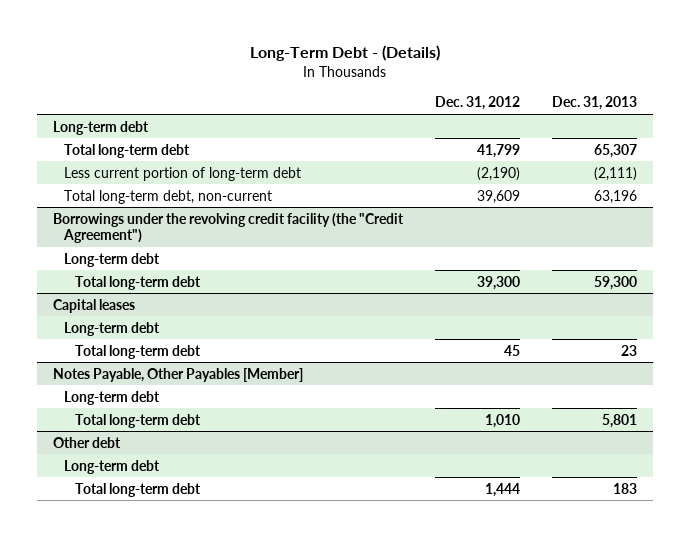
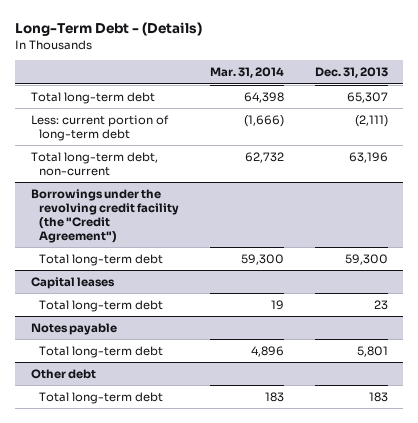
[435,96,521,111] Dec. 31, 2012 -> none
none -> [209,67,284,79] Mar. 31, 2014
[52,120,149,135] Long-term debt -> none
[63,166,301,181] Less current portion of long-term debt -> [30,114,169,141] Less: current portion of long-term debt
[63,252,160,267] Long-term debt -> none
[63,321,160,336] Long-term debt -> none
[52,367,303,382] Notes Payable, Other Payables [Member] -> none
[63,390,160,405] Long-term debt -> none
none -> [30,322,117,335] Notes payable
[63,459,160,474] Long-term debt -> none

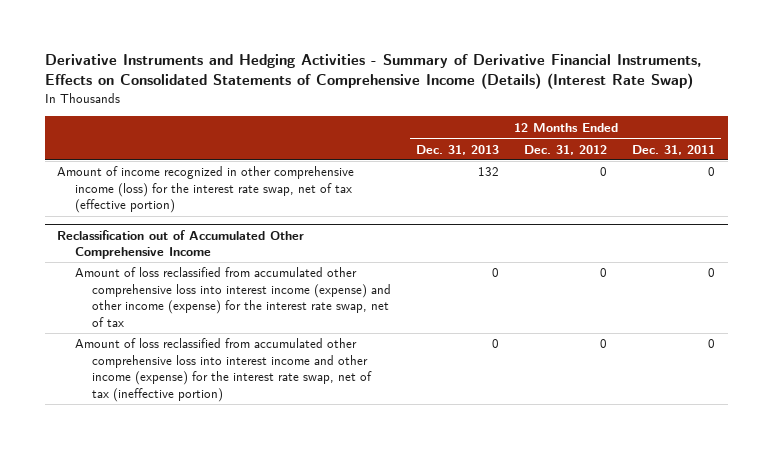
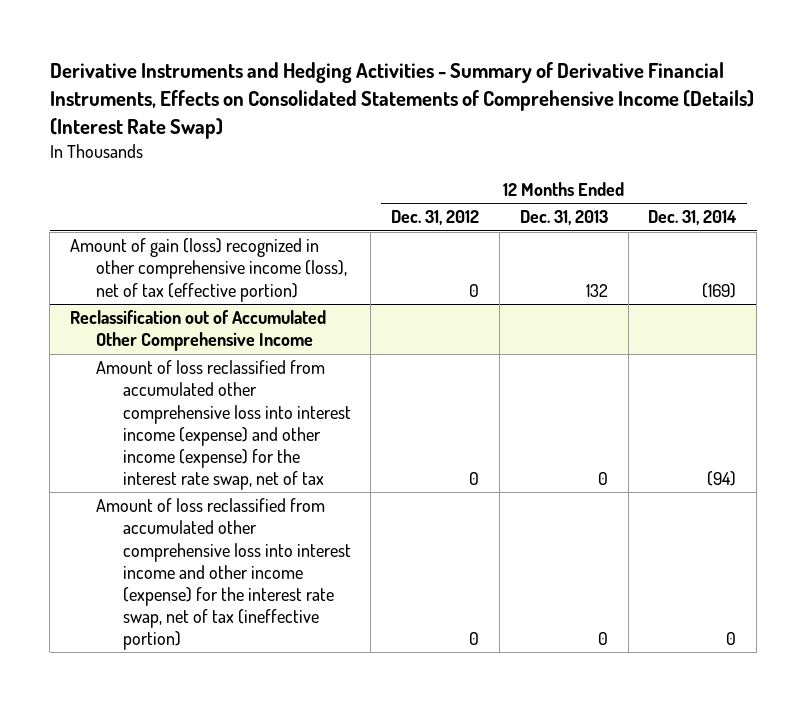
[632,144,716,155] Dec. 31, 2011 -> none
none -> [648,210,738,226] Dec. 31, 2014
[57,166,355,214] Amount of income recognized in other comprehensive income (loss) for the interest rate swap, net of tax (effective portion) -> [70,238,348,302] Amount of gain (loss) recognized in other comprehensive income (loss), net of tax (effective portion)

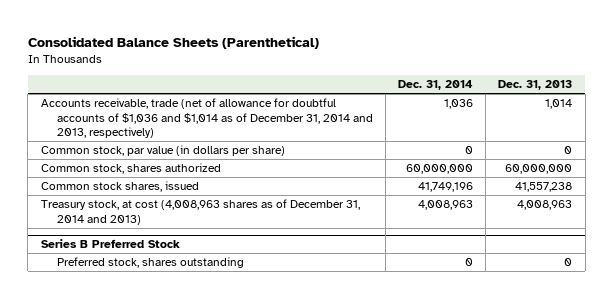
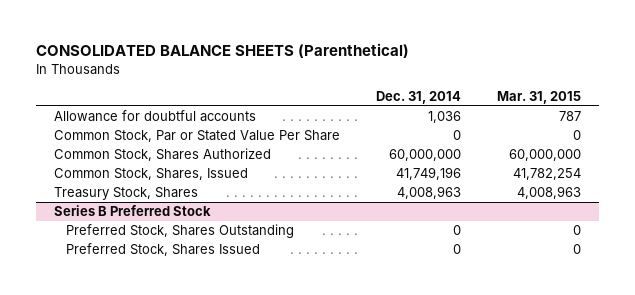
[27,35,319,49] Consolidated Balance Sheets (Parenthetical) -> [35,43,409,59] CONSOLIDATED BALANCE SHEETS (Parenthetical)
[498,80,573,91] Dec. 31, 2013 -> none
none -> [496,90,581,104] Mar. 31, 2015
[40,98,374,139] Accounts receivable, trade (net of allowance for doubtful accounts of $1,036 and $1,014 as of December 31, 2014 and 2013, respectively) -> [53,110,256,123] Allowance for doubtful accounts
[40,145,285,157] Common stock, par value (in dollars per share) -> [53,130,340,143] Common Stock, Par or Stated Value Per Share
[40,163,221,175] Common stock, shares authorized -> [53,148,271,162] Common Stock, Shares Authorized
[40,181,199,193] Common stock shares, issued -> [53,168,248,181] Common Stock, Shares, Issued
[40,199,360,225] Treasury stock, at cost (4,008,963 shares as of December 31, 2014 and 2013) -> [53,187,198,201] Treasury Stock, Shares
[57,257,245,269] Preferred stock, shares outstanding -> [66,224,295,239] Preferred Stock, Shares Outstanding
none -> [66,243,261,257] Preferred Stock, Shares Issued

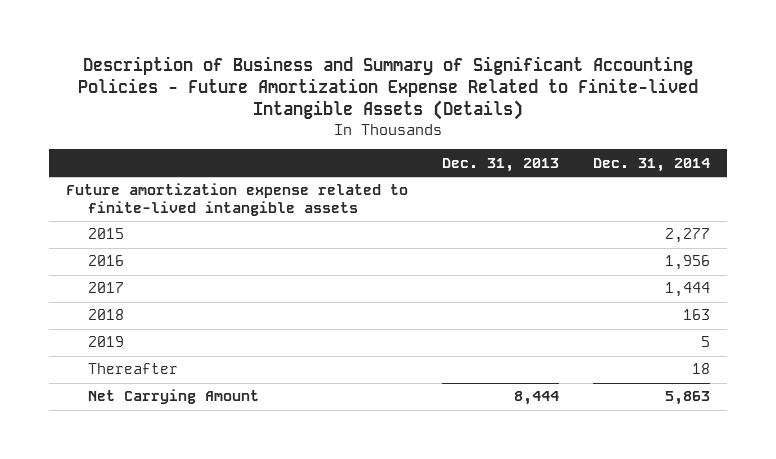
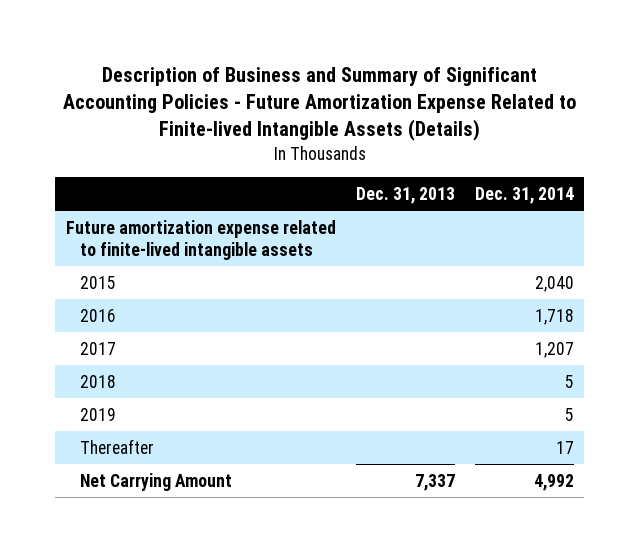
[665,228,711,244] 2,277 -> [535,275,575,292] 2,040
[665,255,711,271] 1,956 -> [535,308,575,325] 1,718
[665,282,711,298] 1,444 -> [535,341,575,358] 1,207
[683,309,711,321] 163 -> [565,374,575,388] 5
[692,363,711,375] 18 -> [556,440,575,454] 17
[514,391,560,406] 8,444 -> [414,473,455,491] 7,337
[665,391,711,406] 5,863 -> [534,473,575,491] 4,992

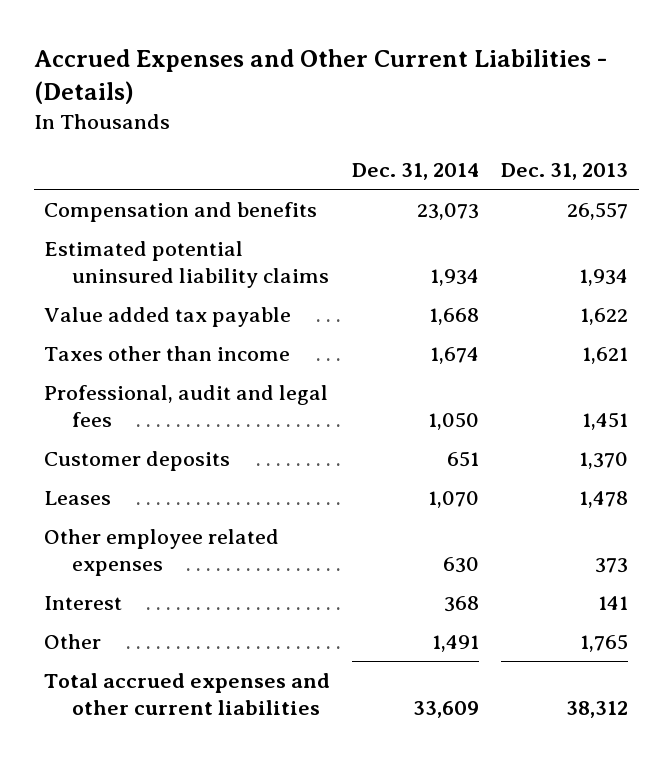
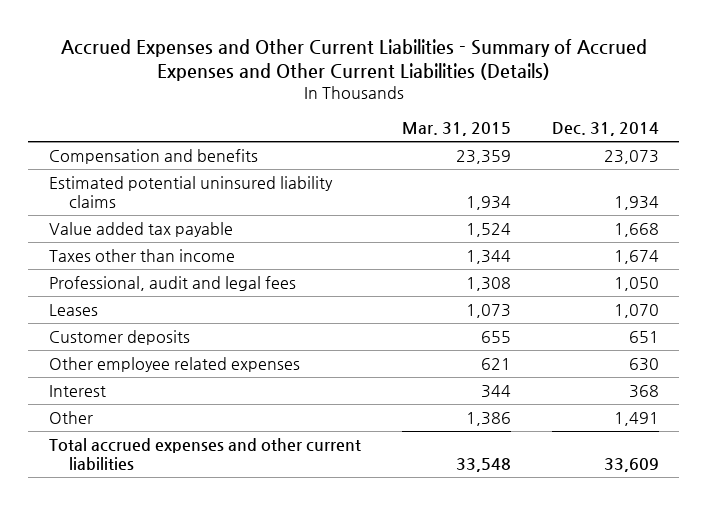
[33,48,607,105] Accrued Expenses and Other Current Liabilities - (Details) -> [60,38,647,81] Accrued Expenses and Other Current Liabilities - Summary of Accrued Expenses and Other Current Liabilities (Details)
[500,163,628,181] Dec. 31, 2013 -> none
none -> [401,121,511,136] Mar. 31, 2015
[44,450,231,471] Customer deposits -> [48,330,190,346] Customer deposits

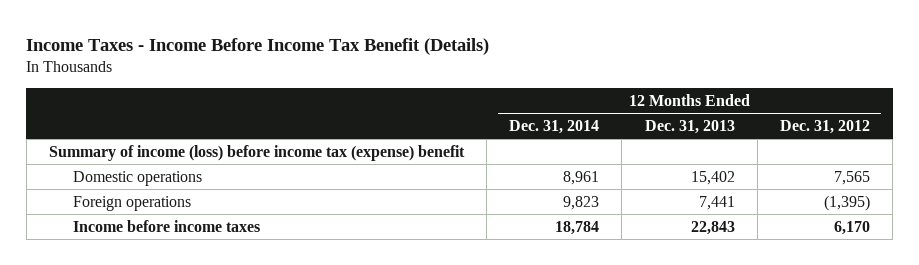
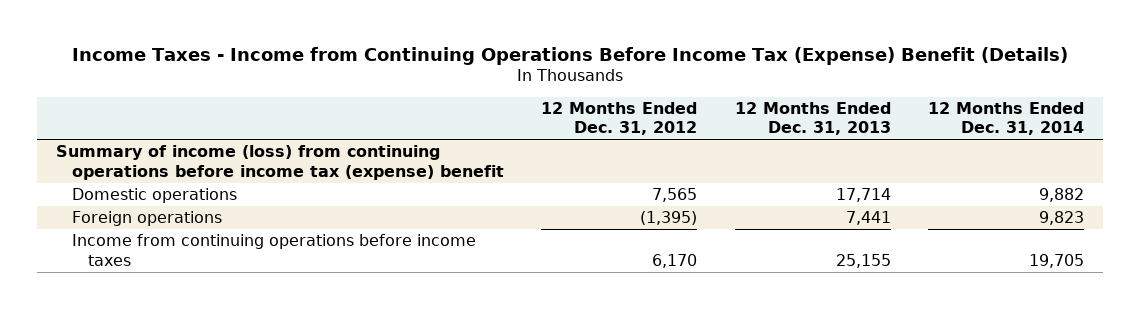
[26,37,490,55] Income Taxes - Income Before Income Tax Benefit (Details) -> [71,46,1068,65] Income Taxes - Income from Continuing Operations Before Income Tax (Expense) Benefit (Details)
[48,144,465,161] Summary of income (loss) before income tax (expense) benefit -> [55,145,504,180] Summary of income (loss) from continuing operations before income tax (expense) benefit
[563,170,600,185] 8,961 -> [1039,188,1085,203] 9,882
[690,170,735,185] 15,402 -> [835,188,891,203] 17,714
[73,219,261,232] Income before income taxes -> [71,234,476,266] Income from continuing operations before income taxes
[555,220,600,235] 18,784 -> [1029,253,1085,268] 19,705
[690,220,735,235] 22,843 -> [835,253,891,268] 25,155

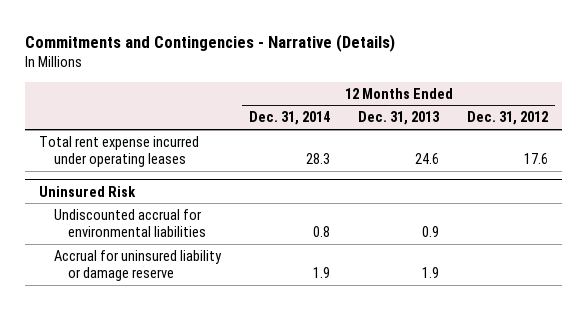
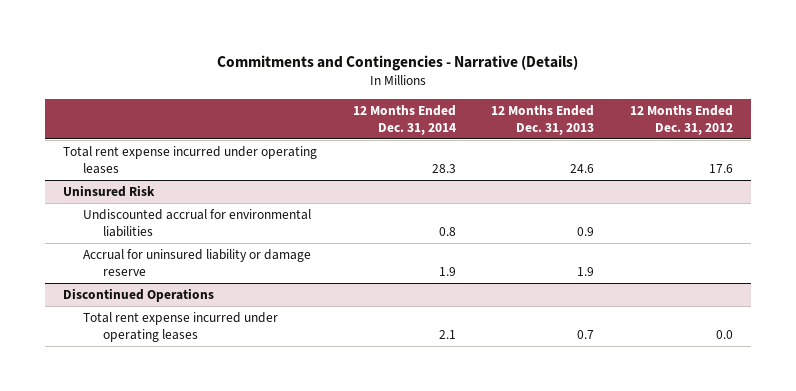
none -> [63,288,215,303] Discontinued Operations
none -> [83,312,279,343] Total rent expense incurred under operating leases

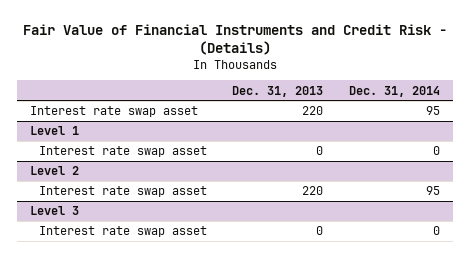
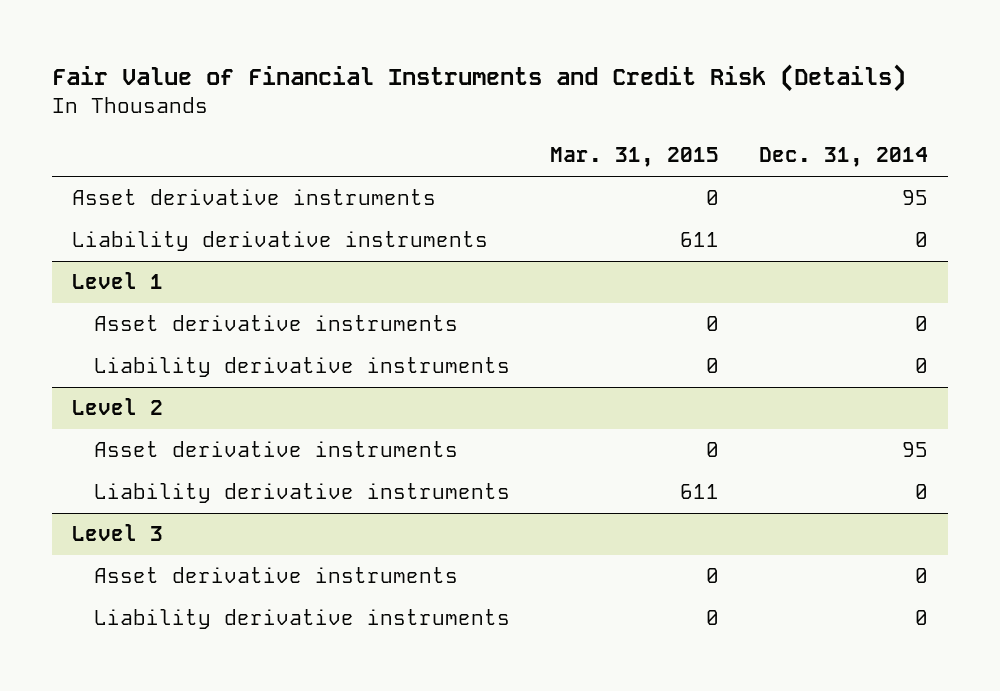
[23,24,448,56] Fair Value of Financial Instruments and Credit Risk - (Details) -> [52,63,907,92] Fair Value of Financial Instruments and Credit Risk (Details)
[232,85,324,97] Dec. 31, 2013 -> none
none -> [549,147,719,168] Mar. 31, 2015
[29,106,198,118] Interest rate swap asset -> none
none -> [72,189,437,206] Asset derivative instruments
none -> [72,231,489,252] Liability derivative instruments
[38,146,207,158] Interest rate swap asset -> none
none -> [94,315,459,332] Asset derivative instruments
none -> [94,357,511,378] Liability derivative instruments
[38,186,207,198] Interest rate swap asset -> none
none -> [94,441,459,458] Asset derivative instruments
none -> [94,483,511,504] Liability derivative instruments
[38,226,207,238] Interest rate swap asset -> none
none -> [94,567,459,584] Asset derivative instruments
none -> [94,609,511,630] Liability derivative instruments

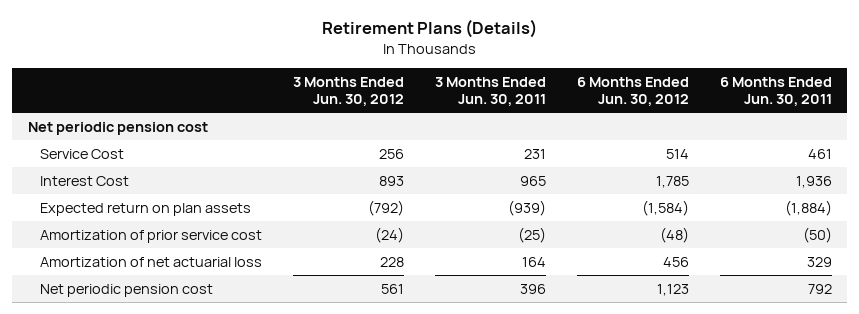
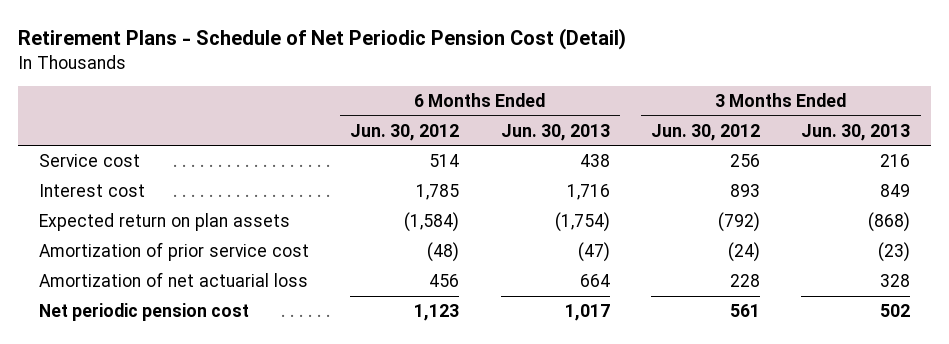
[321,19,537,39] Retirement Plans (Details) -> [18,28,627,51] Retirement Plans - Schedule of Net Periodic Pension Cost (Detail)
[434,76,546,106] 3 Months Ended Jun. 30, 2011 -> none
[719,76,832,106] 6 Months Ended Jun. 30, 2011 -> none
none -> [500,123,610,141] Jun. 30, 2013
none -> [801,123,911,141] Jun. 30, 2013
[27,121,208,135] Net periodic pension cost -> none
[39,148,124,159] Service Cost -> [38,154,140,168] Service cost
[39,175,129,186] Interest Cost -> [38,184,145,198] Interest cost

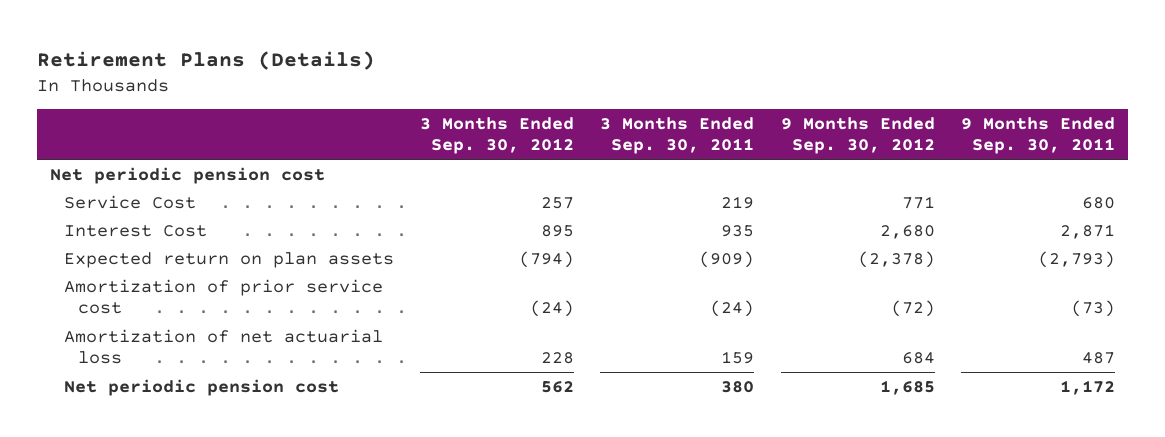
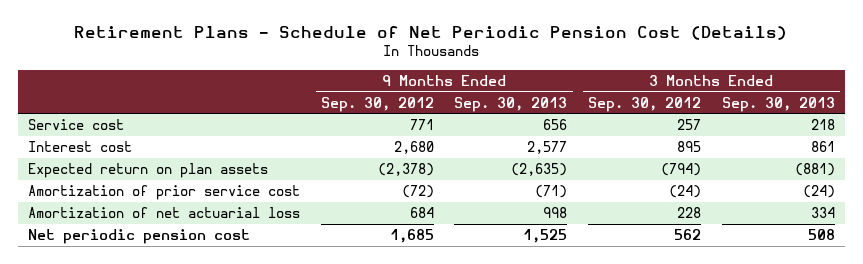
[36,50,375,70] Retirement Plans (Details) -> [74,26,788,41] Retirement Plans - Schedule of Net Periodic Pension Cost (Details)
[600,116,755,155] 3 Months Ended Sep. 30, 2011 -> none
[960,116,1115,155] 9 Months Ended Sep. 30, 2011 -> none
none -> [454,96,568,112] Sep. 30, 2013
none -> [721,96,835,112] Sep. 30, 2013
[50,166,326,184] Net periodic pension cost -> none
[63,194,196,209] Service Cost -> [28,119,125,131] Service cost
[63,224,207,237] Interest Cost -> [28,141,133,153] Interest cost

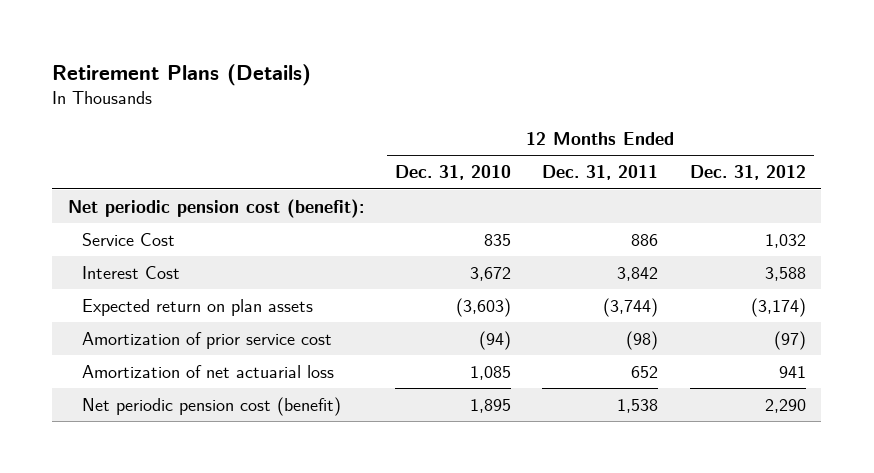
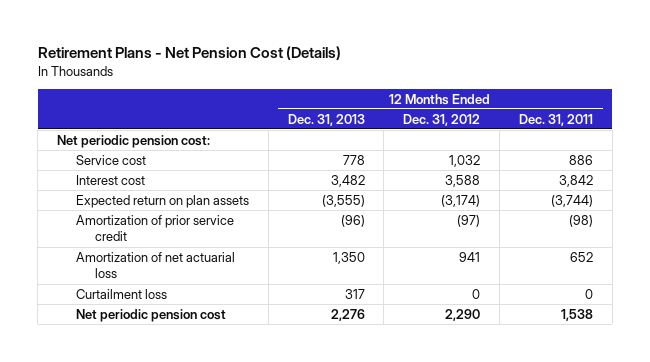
[52,63,312,86] Retirement Plans (Details) -> [37,46,341,61] Retirement Plans - Net Pension Cost (Details)
[395,165,512,181] Dec. 31, 2010 -> none
none -> [287,113,365,126] Dec. 31, 2013
[67,198,364,218] Net periodic pension cost (benefit): -> [57,134,211,148] Net periodic pension cost:
[82,232,176,246] Service Cost -> [75,154,146,165] Service cost
[82,265,181,279] Interest Cost -> [75,174,145,185] Interest cost
[82,331,333,349] Amortization of prior service cost -> [75,214,234,242] Amortization of prior service credit
none -> [75,288,167,299] Curtailment loss
[82,396,342,416] Net periodic pension cost (benefit) -> [75,308,226,322] Net periodic pension cost

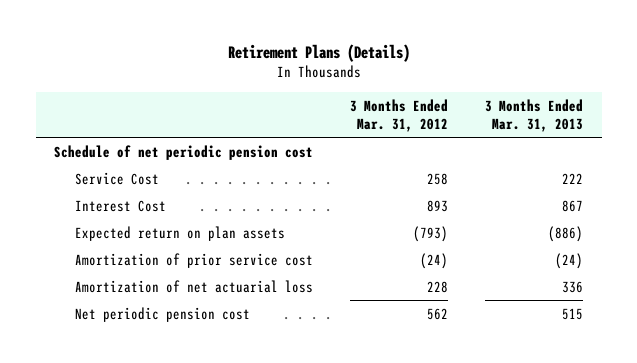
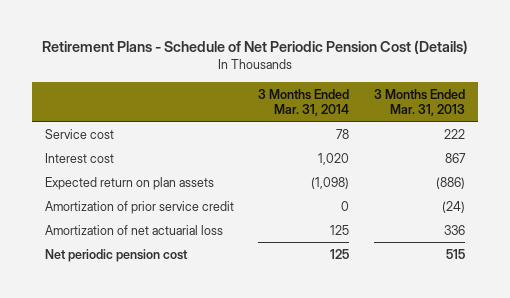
[227,43,410,62] Retirement Plans (Details) -> [41,40,468,55] Retirement Plans - Schedule of Net Periodic Pension Cost (Details)
[350,98,449,132] 3 Months Ended Mar. 31, 2012 -> none
none -> [258,88,350,117] 3 Months Ended Mar. 31, 2014
[54,144,314,160] Schedule of net periodic pension cost -> none
[74,171,159,185] Service Cost -> [44,128,114,139] Service cost
[74,199,166,212] Interest Cost -> [44,152,114,163] Interest cost
[74,252,313,268] Amortization of prior service cost -> [44,200,234,214] Amortization of prior service credit

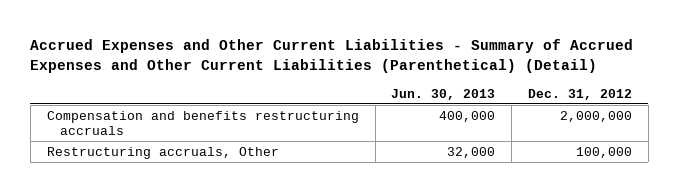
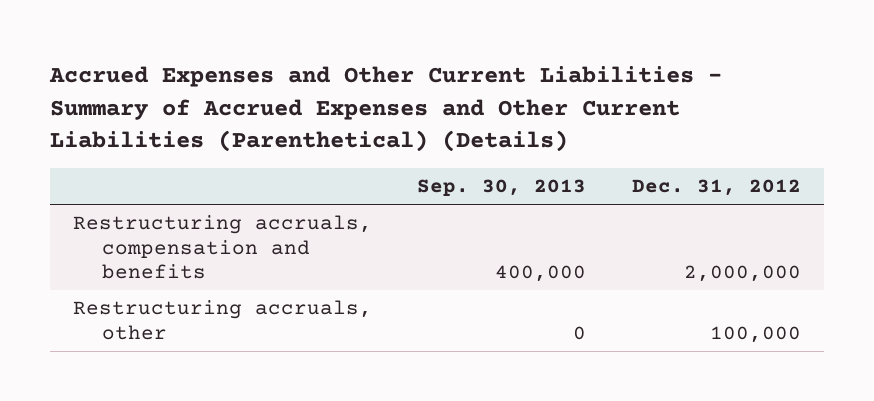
[30,39,634,74] Accrued Expenses and Other Current Liabilities - Summary of Accrued Expenses and Other Current Liabilities (Parenthetical) (Detail) -> [48,66,722,153] Accrued Expenses and Other Current Liabilities - Summary of Accrued Expenses and Other Current Liabilities (Parenthetical) (Details)
[391,88,496,100] Jun. 30, 2013 -> none
none -> [417,179,587,197] Sep. 30, 2013
[46,110,359,135] Compensation and benefits restructuring accruals -> [72,215,372,280] Restructuring accruals, compensation and benefits
[46,146,279,159] Restructuring accruals, Other -> [72,300,372,340] Restructuring accruals, other

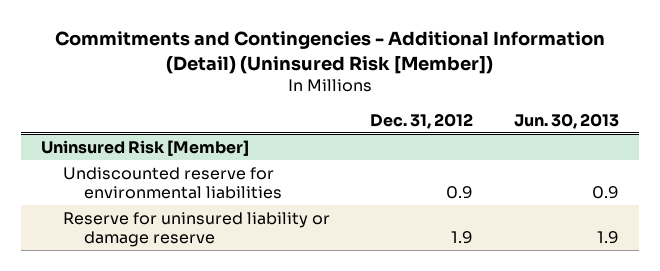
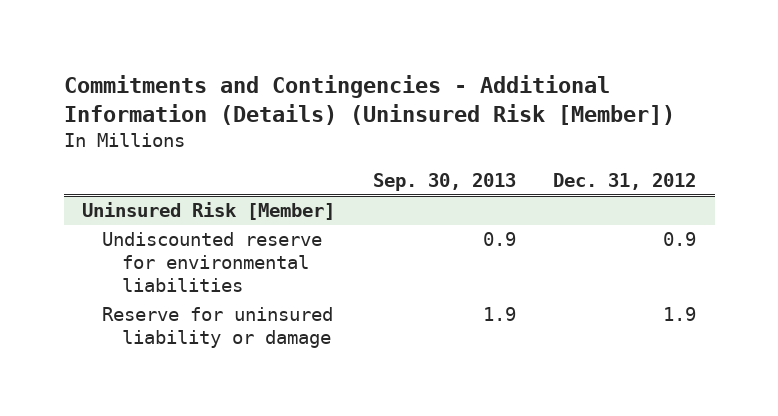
[54,31,605,74] Commitments and Contingencies - Additional Information (Detail) (Uninsured Risk [Member]) -> [63,74,675,125] Commitments and Contingencies - Additional Information (Details) (Uninsured Risk [Member])
[513,112,619,129] Jun. 30, 2013 -> none
none -> [372,172,516,191] Sep. 30, 2013
[62,211,330,248] Reserve for uninsured liability or damage reserve -> [102,307,334,349] Reserve for uninsured liability or damage

